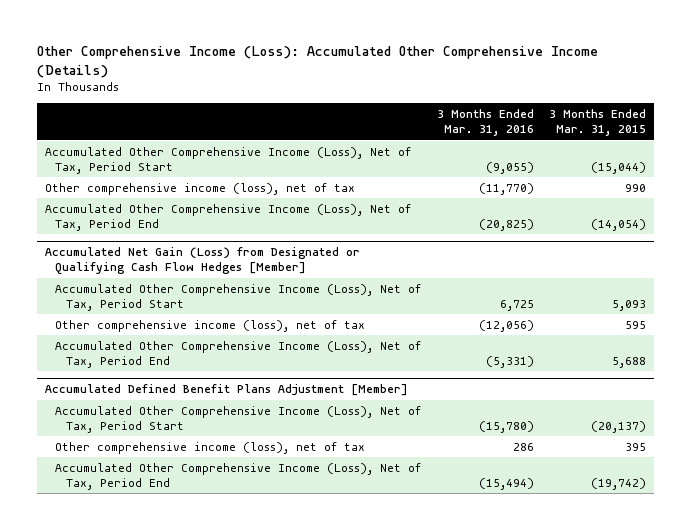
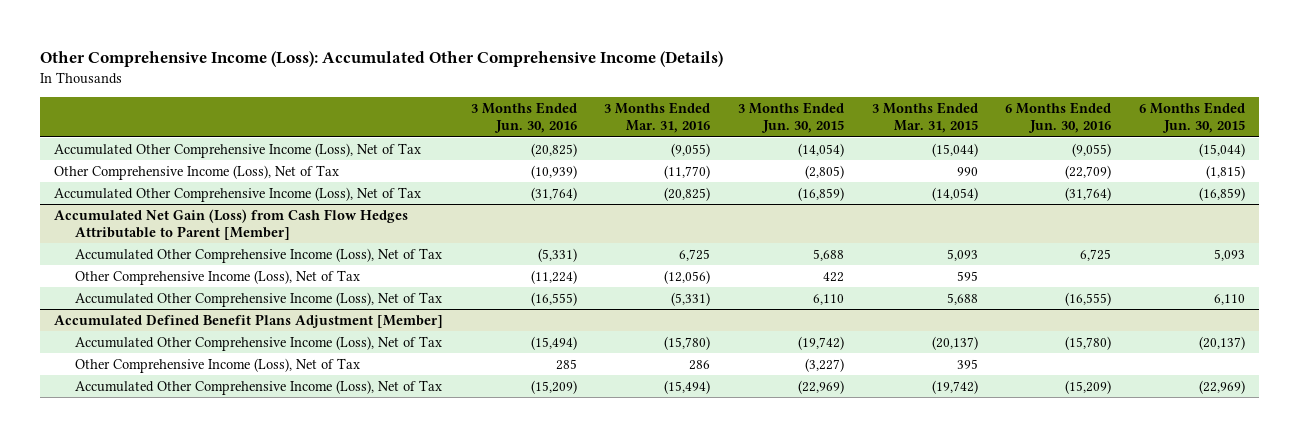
none -> [470,102,577,134] 3 Months Ended Jun. 30, 2016
none -> [738,102,845,134] 3 Months Ended Jun. 30, 2015
none -> [1005,102,1112,134] 6 Months Ended Jun. 30, 2016
none -> [1138,102,1245,134] 6 Months Ended Jun. 30, 2015
[44,146,411,174] Accumulated Other Comprehensive Income (Loss), Net of Tax, Period Start -> [54,142,422,158] Accumulated Other Comprehensive Income (Loss), Net of Tax
[44,182,355,195] Other comprehensive income (loss), net of tax -> [54,164,340,180] Other Comprehensive Income (Loss), Net of Tax
[44,203,411,231] Accumulated Other Comprehensive Income (Loss), Net of Tax, Period End -> [54,186,422,202] Accumulated Other Comprehensive Income (Loss), Net of Tax
[44,247,360,276] Accumulated Net Gain (Loss) from Designated or Qualifying Cash Flow Hedges [Member] -> [54,208,409,240] Accumulated Net Gain (Loss) from Cash Flow Hedges Attributable to Parent [Member]
[55,283,422,311] Accumulated Other Comprehensive Income (Loss), Net of Tax, Period Start -> [75,247,443,263] Accumulated Other Comprehensive Income (Loss), Net of Tax
[55,319,366,332] Other comprehensive income (loss), net of tax -> [75,269,361,285] Other Comprehensive Income (Loss), Net of Tax
[55,340,422,368] Accumulated Other Comprehensive Income (Loss), Net of Tax, Period End -> [75,291,443,307] Accumulated Other Comprehensive Income (Loss), Net of Tax
[55,405,422,433] Accumulated Other Comprehensive Income (Loss), Net of Tax, Period Start -> [75,335,443,351] Accumulated Other Comprehensive Income (Loss), Net of Tax
[55,441,366,454] Other comprehensive income (loss), net of tax -> [75,357,361,373] Other Comprehensive Income (Loss), Net of Tax
[55,462,422,490] Accumulated Other Comprehensive Income (Loss), Net of Tax, Period End -> [75,379,443,395] Accumulated Other Comprehensive Income (Loss), Net of Tax

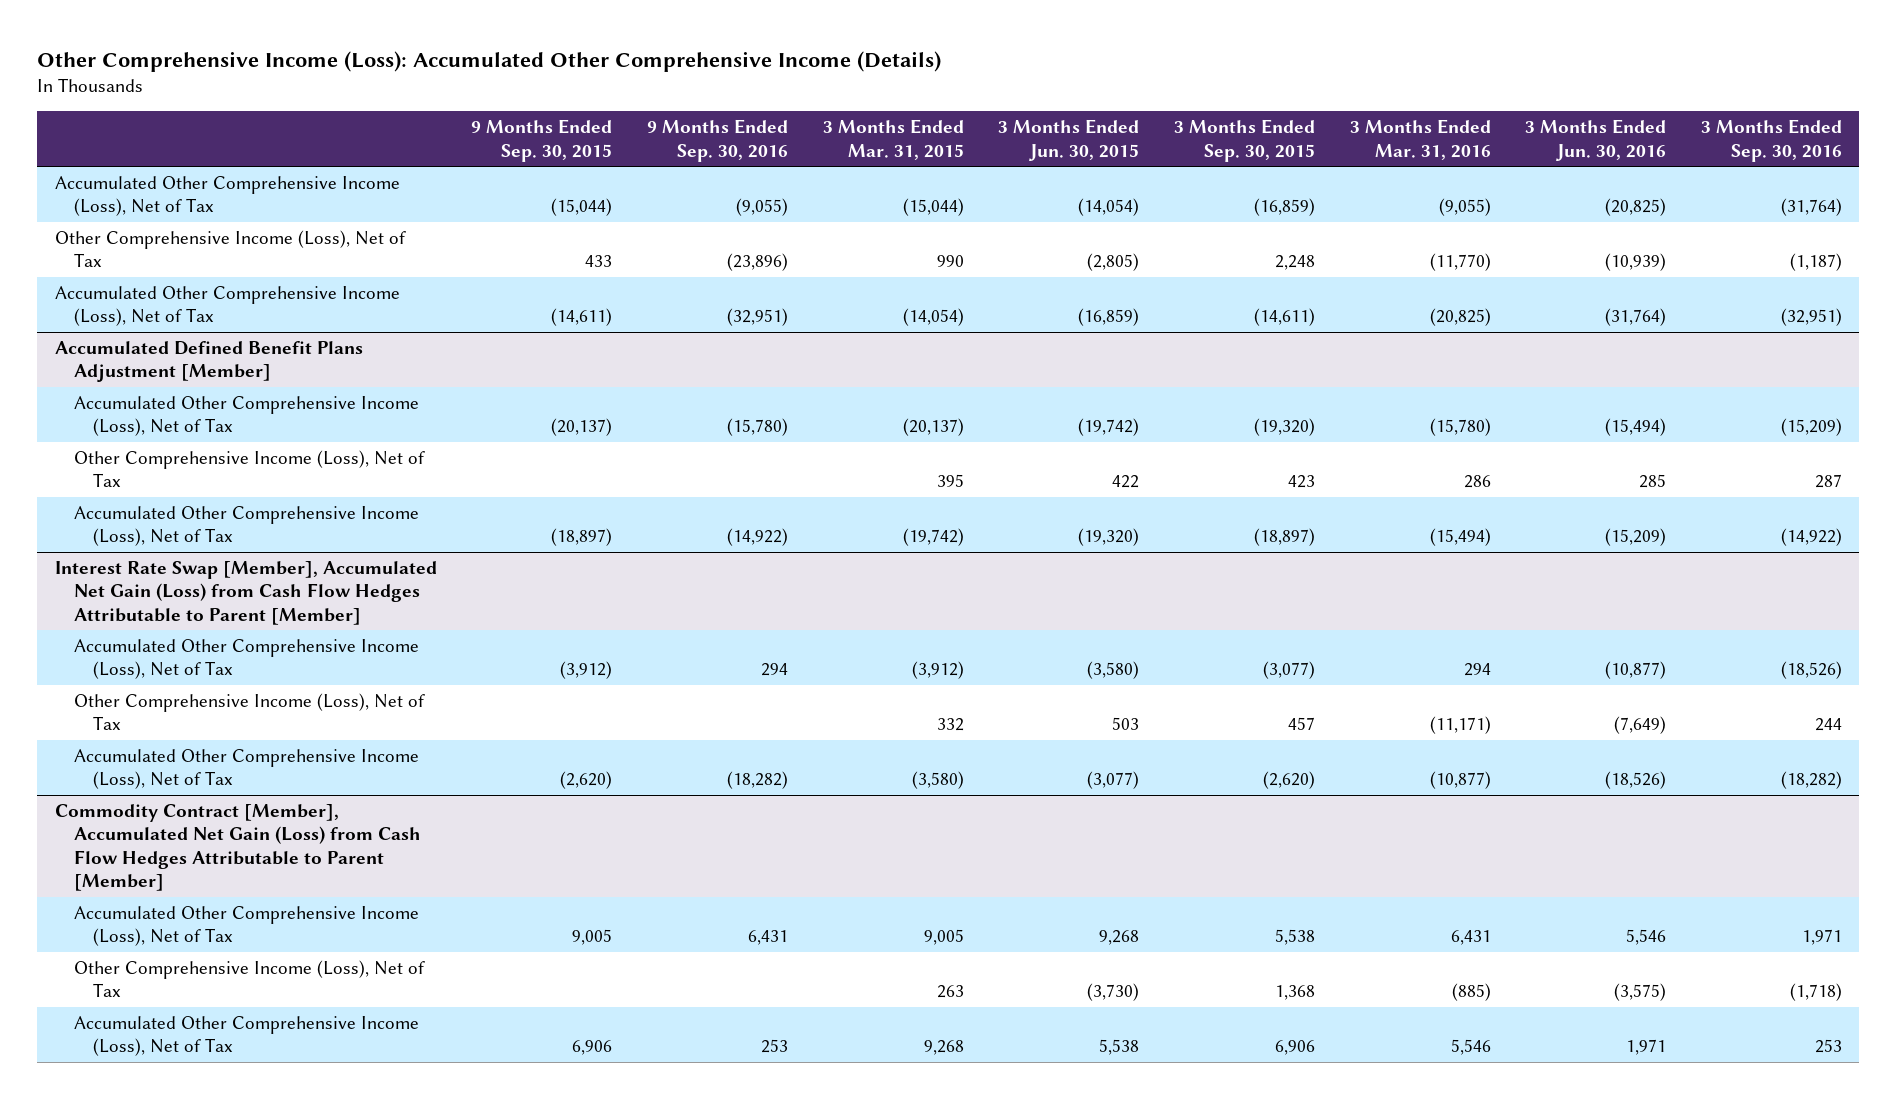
[1005,102,1112,134] 6 Months Ended Jun. 30, 2016 -> none
[1138,102,1245,134] 6 Months Ended Jun. 30, 2015 -> none
none -> [471,119,613,162] 9 Months Ended Sep. 30, 2015
none -> [646,119,788,162] 9 Months Ended Sep. 30, 2016
none -> [1174,119,1316,162] 3 Months Ended Sep. 30, 2015
none -> [1701,119,1843,162] 3 Months Ended Sep. 30, 2016
[54,208,409,240] Accumulated Net Gain (Loss) from Cash Flow Hedges Attributable to Parent [Member] -> none
[75,247,443,263] Accumulated Other Comprehensive Income (Loss), Net of Tax -> none
[75,269,361,285] Other Comprehensive Income (Loss), Net of Tax -> none
[75,291,443,307] Accumulated Other Comprehensive Income (Loss), Net of Tax -> none
[805,357,845,372] (3,227) -> [1112,475,1140,489] 422
[798,379,845,394] (22,969) -> [1078,528,1140,547] (19,320)
none -> [54,561,437,625] Interest Rate Swap [Member], Accumulated Net Gain (Loss) from Cash Flow Hedges Attributable to Parent [Member]
none -> [73,639,419,680] Accumulated Other Comprehensive Income (Loss), Net of Tax
none -> [73,693,425,731] Other Comprehensive Income (Loss), Net of Tax
none -> [73,749,419,790] Accumulated Other Comprehensive Income (Loss), Net of Tax
none -> [54,804,421,892] Commodity Contract [Member], Accumulated Net Gain (Loss) from Cash Flow Hedges Attributable to Parent [Member]
none -> [73,906,419,947] Accumulated Other Comprehensive Income (Loss), Net of Tax
none -> [73,960,425,998] Other Comprehensive Income (Loss), Net of Tax
none -> [73,1016,419,1057] Accumulated Other Comprehensive Income (Loss), Net of Tax

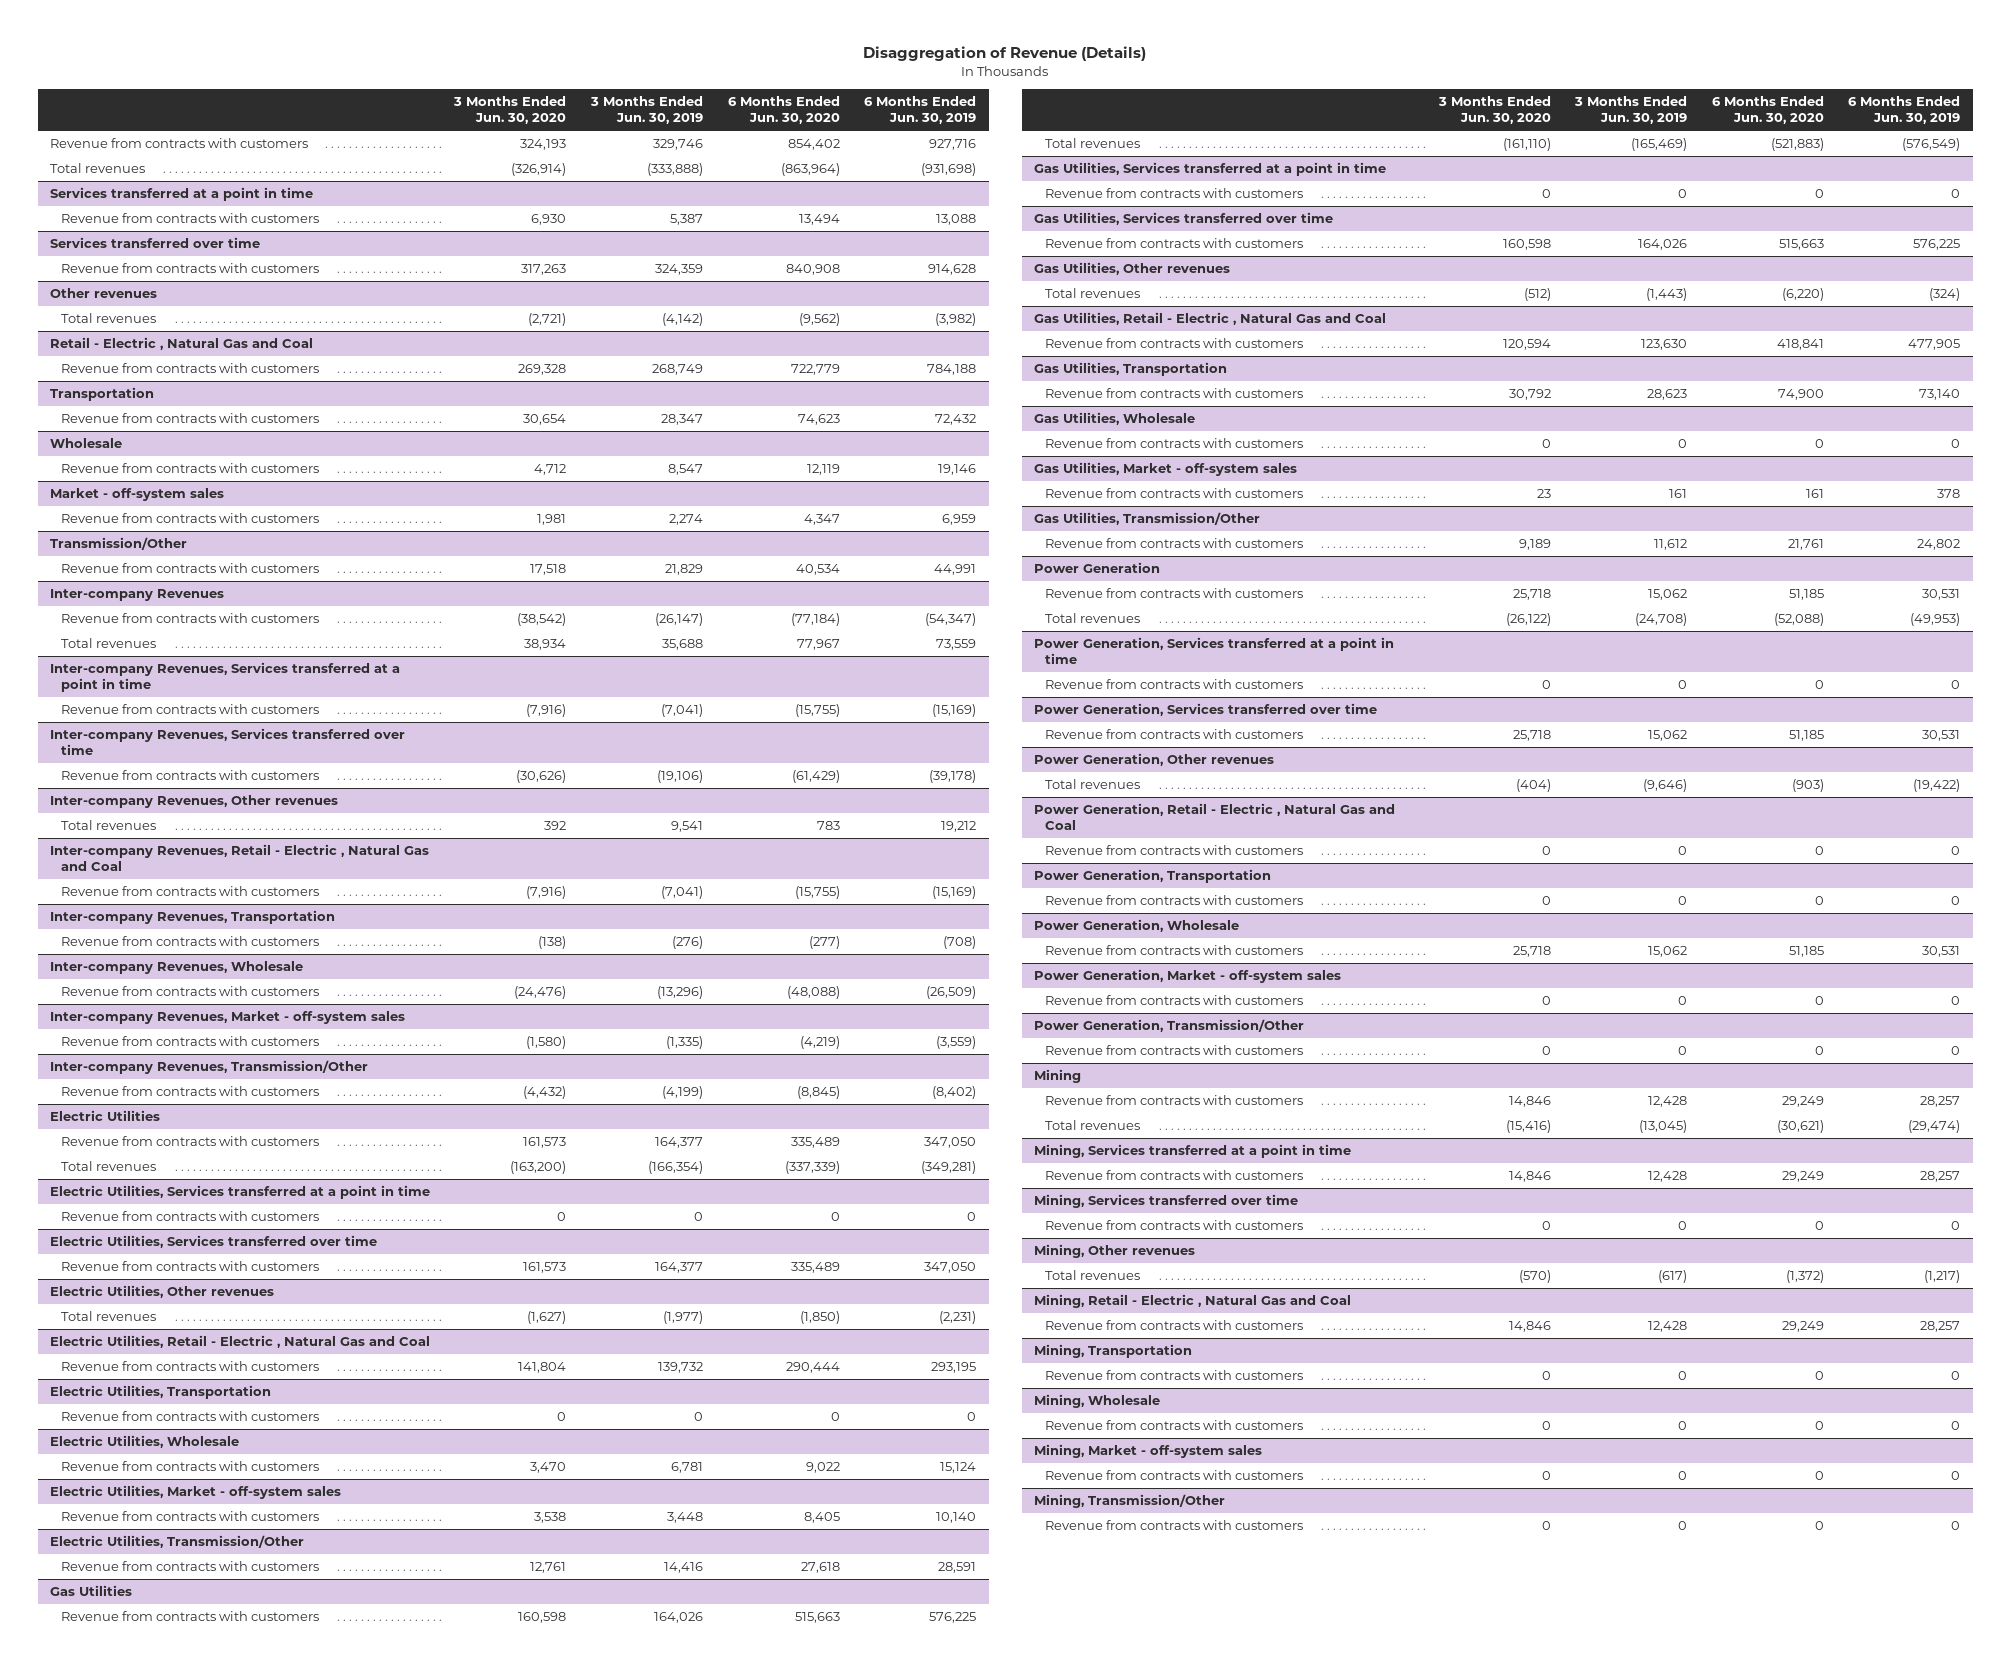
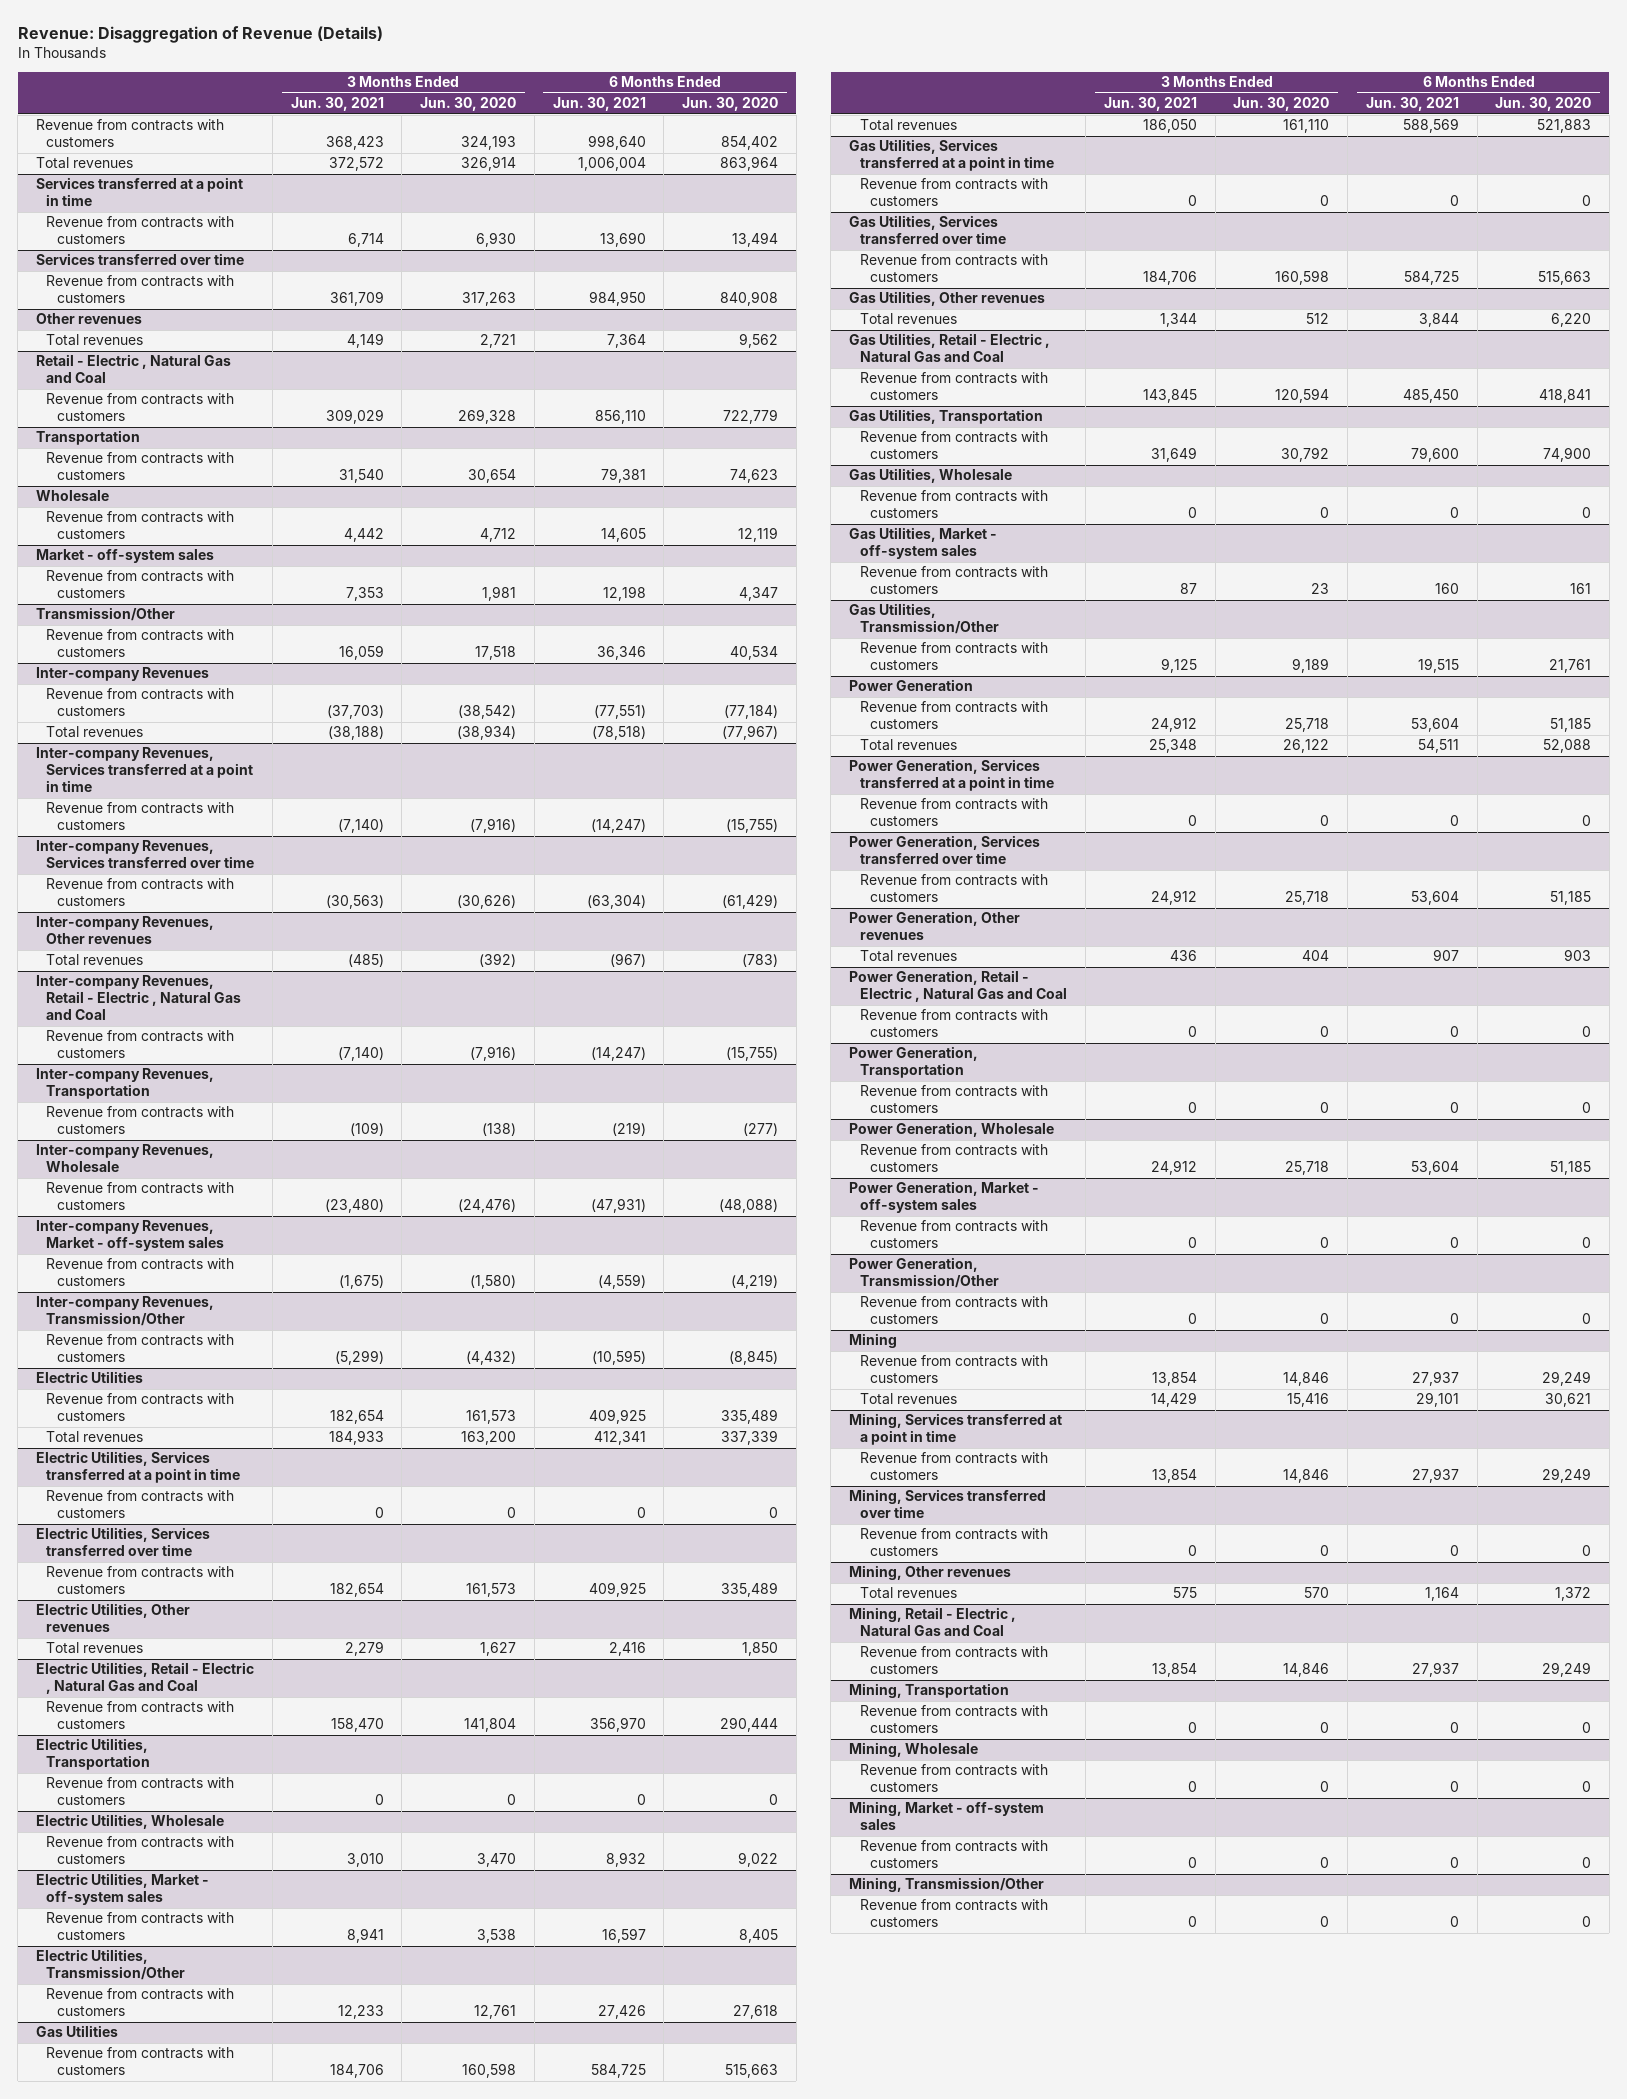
[863,46,1147,62] Disaggregation of Revenue (Details) -> [17,26,383,44] Revenue: Disaggregation of Revenue (Details)
[590,96,704,125] 3 Months Ended Jun. 30, 2019 -> none
[864,96,977,125] 6 Months Ended Jun. 30, 2019 -> none
none -> [290,97,384,112] Jun. 30, 2021
none -> [552,97,646,112] Jun. 30, 2021
[511,163,567,177] (326,914) -> [461,156,517,172] 326,914
[780,163,840,177] (863,964) -> [719,156,778,172] 863,964
[528,313,567,327] (2,721) -> [480,334,517,349] 2,721
[798,313,840,327] (9,562) -> [738,333,778,349] 9,562
[524,639,567,651] 38,934 -> [457,725,517,741] (38,934)
[796,639,840,651] 77,967 -> [721,725,778,741] (77,967)
[544,821,567,831] 392 -> [479,953,517,968] (392)
[816,821,840,831] 783 -> [741,954,778,968] (783)
[510,1161,567,1175] (163,200) -> [461,1431,517,1446] 163,200
[784,1161,840,1175] (337,339) -> [720,1430,778,1446] 337,339
[527,1311,567,1325] (1,627) -> [480,1642,517,1657] 1,627
[799,1311,840,1325] (1,850) -> [741,1642,778,1657] 1,850
[1502,138,1551,152] (161,110) -> [1283,119,1330,134] 161,110
[1770,138,1824,152] (521,883) -> [1537,119,1592,134] 521,883
[1523,288,1551,302] (512) -> [1306,313,1330,325] 512
[1781,288,1824,302] (6,220) -> [1551,313,1592,328] 6,220
[1505,613,1551,627] (26,122) -> [1283,739,1330,754] 26,122
[1773,613,1824,627] (52,088) -> [1543,739,1592,754] 52,088
[1515,779,1551,793] (404) -> [1302,950,1330,962] 404
[1791,779,1824,793] (903) -> [1564,949,1592,962] 903
[1505,1120,1551,1134] (15,416) -> [1287,1393,1330,1408] 15,416
[1776,1120,1824,1134] (30,621) -> [1545,1393,1592,1408] 30,621
[1518,1270,1551,1284] (570) -> [1304,1587,1330,1599] 570
[1785,1270,1824,1284] (1,372) -> [1555,1587,1592,1602] 1,372

